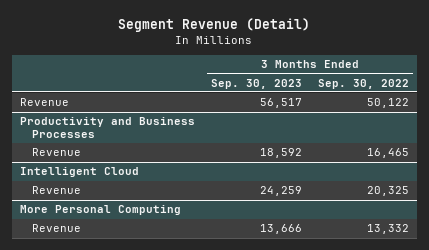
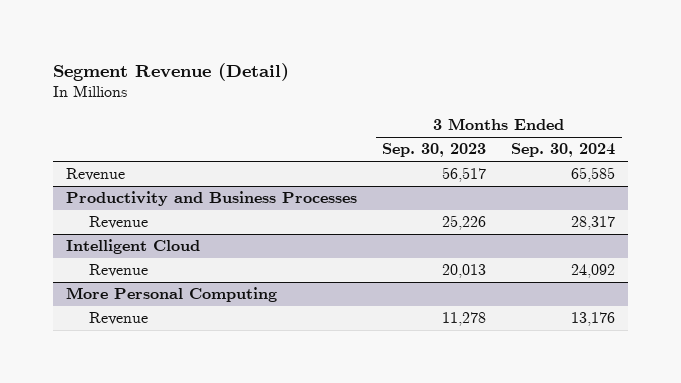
[317,78,409,89] Sep. 30, 2022 -> none
none -> [511,143,616,158] Sep. 30, 2024
[259,148,302,159] 18,592 -> [441,215,486,231] 25,226
[259,186,302,197] 24,259 -> [441,264,486,279] 20,013
[259,224,302,235] 13,666 -> [441,312,486,327] 11,278

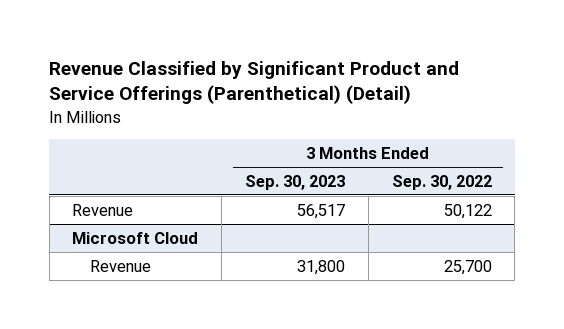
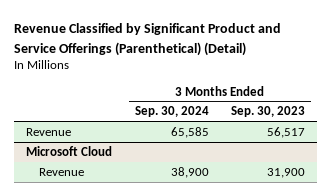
[391,174,492,190] Sep. 30, 2022 -> none
none -> [134,106,209,118] Sep. 30, 2024
[296,259,345,275] 31,800 -> [267,167,306,178] 31,900

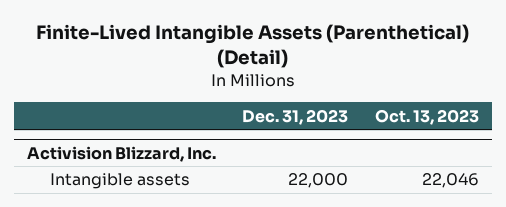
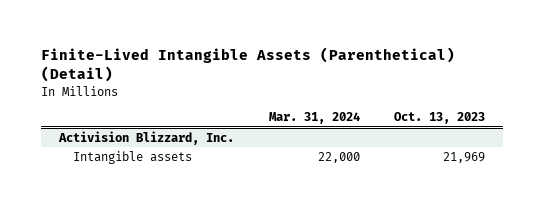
[242,108,349,125] Dec. 31, 2023 -> none
none -> [268,112,360,125] Mar. 31, 2024
[421,173,479,189] 22,046 -> [443,151,486,163] 21,969

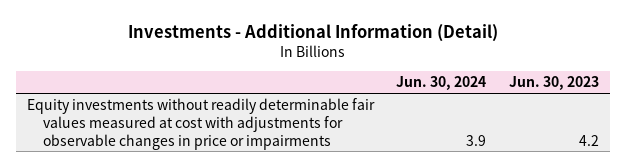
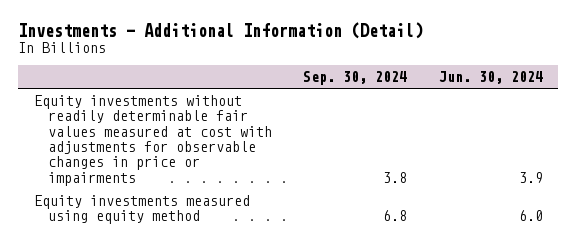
[508,76,599,91] Jun. 30, 2023 -> none
none -> [303,71,408,86] Sep. 30, 2024
none -> [34,194,251,225] Equity investments measured using equity method

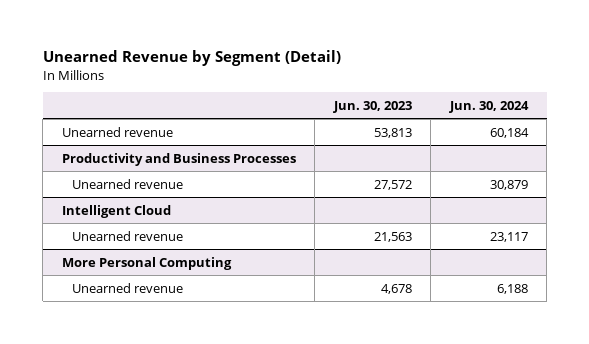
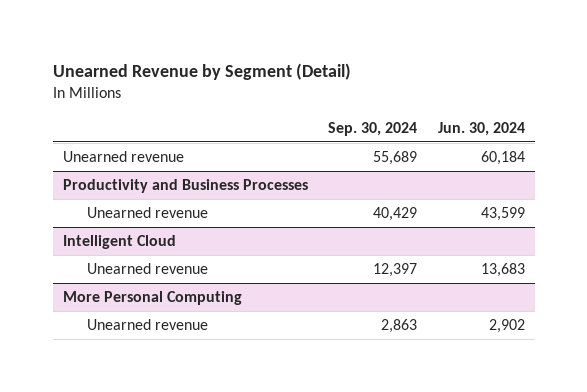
[332,100,412,113] Jun. 30, 2023 -> none
none -> [328,122,418,137] Sep. 30, 2024
[489,179,528,190] 30,879 -> [480,207,525,222] 43,599
[489,231,528,242] 23,117 -> [480,263,525,278] 13,683
[496,283,528,294] 6,188 -> [488,319,525,334] 2,902

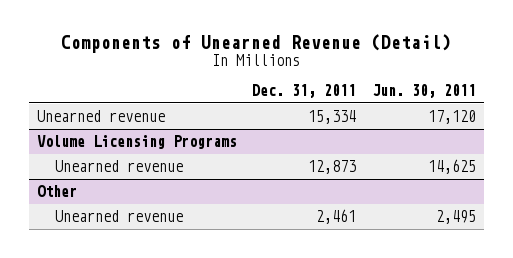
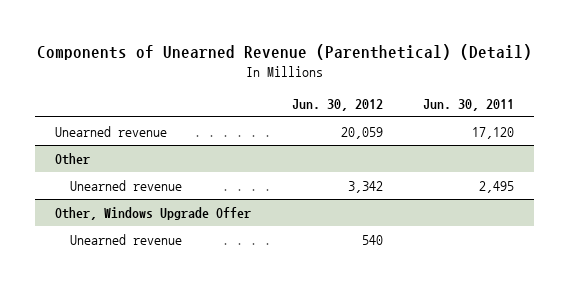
[61,33,452,53] Components of Unearned Revenue (Detail) -> [36,44,532,61] Components of Unearned Revenue (Parenthetical) (Detail)
[252,84,357,99] Dec. 31, 2011 -> none
none -> [291,99,383,112] Jun. 30, 2012
[37,135,238,150] Volume Licensing Programs -> none
[54,160,183,173] Unearned revenue -> none
none -> [55,206,252,220] Other, Windows Upgrade Offer
none -> [69,233,182,245] Unearned revenue

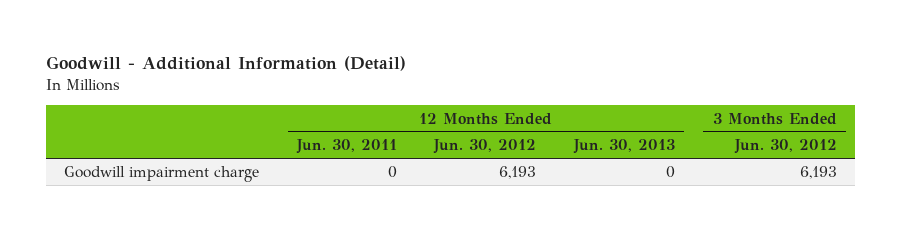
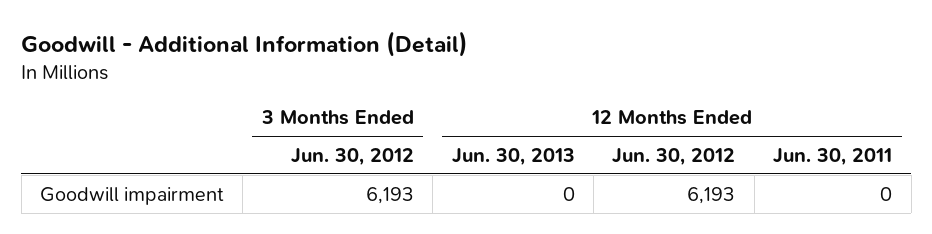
[64,166,260,183] Goodwill impairment charge -> [40,186,225,205] Goodwill impairment

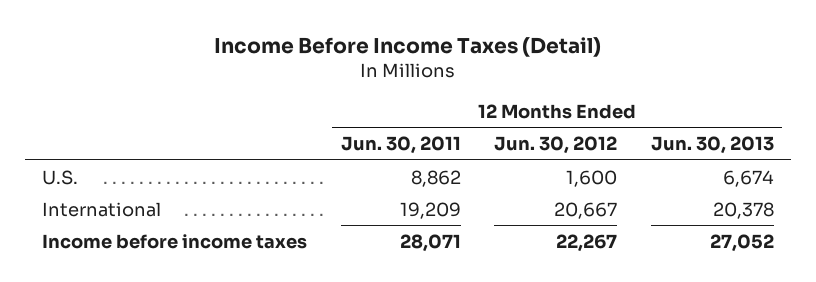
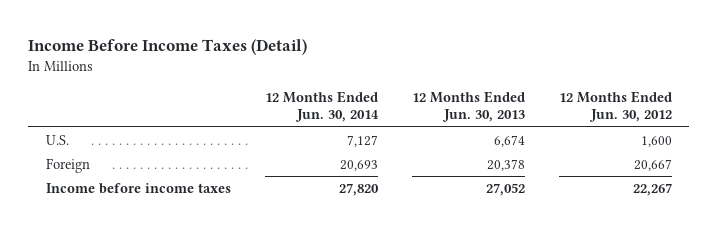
[340,136,461,155] Jun. 30, 2011 -> none
none -> [264,91,379,123] 12 Months Ended Jun. 30, 2014
[41,201,161,217] International -> [45,157,90,173] Foreign

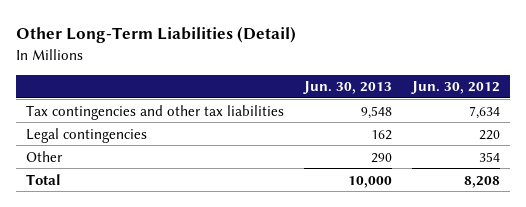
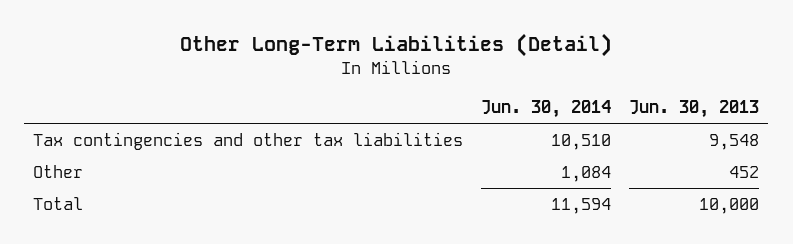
[411,81,501,95] Jun. 30, 2012 -> none
none -> [481,100,612,119] Jun. 30, 2014
[26,127,148,143] Legal contingencies -> none
[371,152,393,163] 290 -> [729,165,760,178] 452

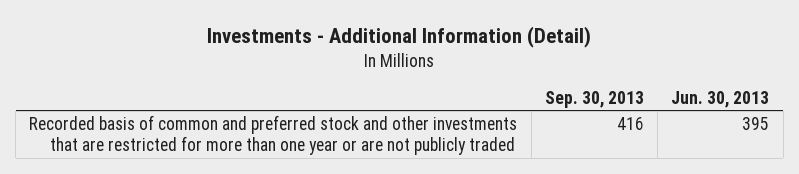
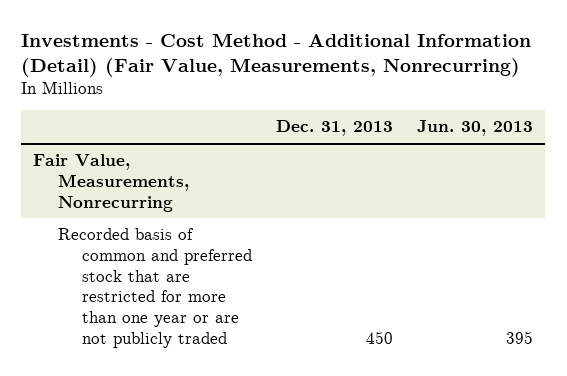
[207,26,592,49] Investments - Additional Information (Detail) -> [21,32,532,78] Investments - Cost Method - Additional Information (Detail) (Fair Value, Measurements, Nonrecurring)
[544,90,644,108] Sep. 30, 2013 -> none
none -> [276,120,394,137] Dec. 31, 2013
none -> [33,154,189,212] Fair Value, Measurements, Nonrecurring
[29,115,518,155] Recorded basis of common and preferred stock and other investments that are restricted for more than one year or are not publicly traded -> [57,228,253,348] Recorded basis of common and preferred stock that are restricted for more than one year or are not publicly traded

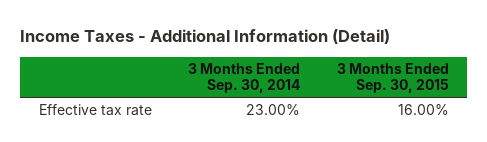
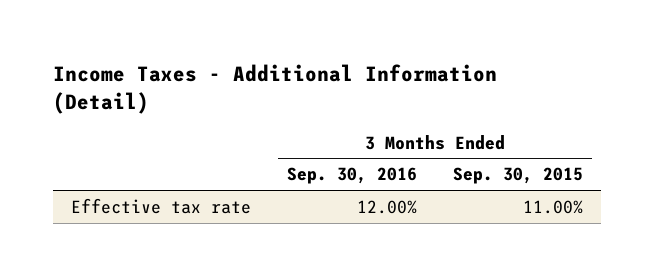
[188,62,301,94] 3 Months Ended Sep. 30, 2014 -> none
none -> [287,167,418,185] Sep. 30, 2016
[397,104,449,116] 16.00% -> [523,200,584,215] 11.00%

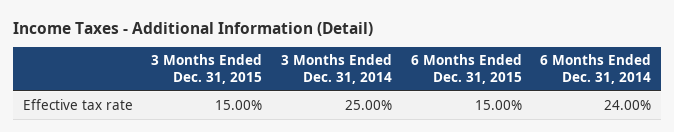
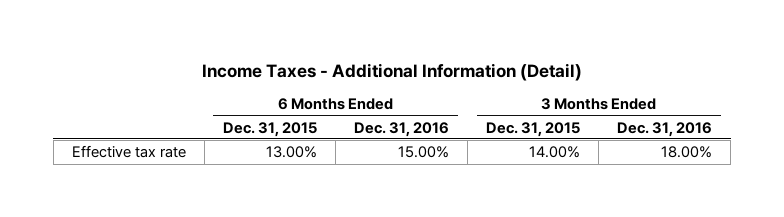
[280,54,392,85] 3 Months Ended Dec. 31, 2014 -> none
[540,54,652,85] 6 Months Ended Dec. 31, 2014 -> none
none -> [353,121,449,137] Dec. 31, 2016
none -> [616,121,712,137] Dec. 31, 2016
[215,100,263,111] 15.00% -> [528,146,580,159] 14.00%
[474,100,522,111] 15.00% -> [265,146,317,159] 13.00%

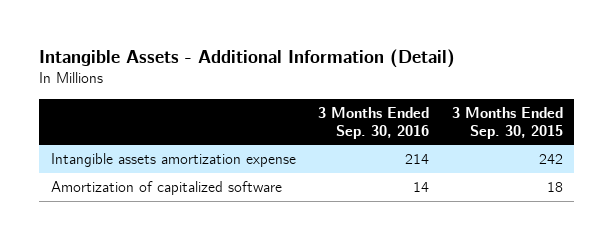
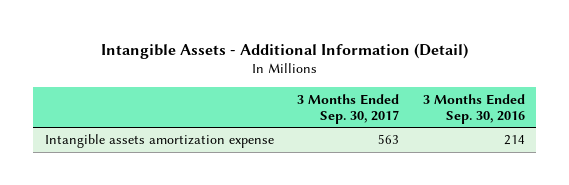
[451,106,563,139] 3 Months Ended Sep. 30, 2015 -> none
none -> [297,93,400,124] 3 Months Ended Sep. 30, 2017
[50,181,282,196] Amortization of capitalized software -> none

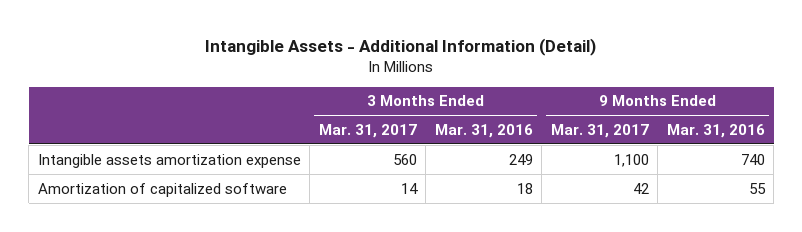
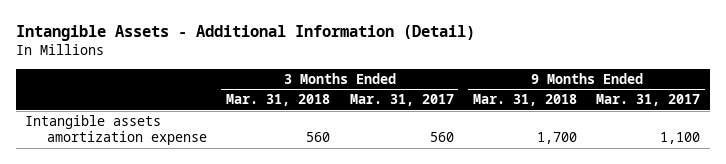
[434,123,533,138] Mar. 31, 2016 -> none
[666,123,765,138] Mar. 31, 2016 -> none
none -> [226,94,331,107] Mar. 31, 2018
none -> [472,94,577,107] Mar. 31, 2018
[37,182,287,197] Amortization of capitalized software -> none

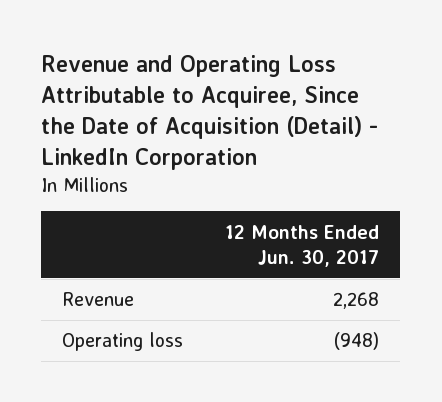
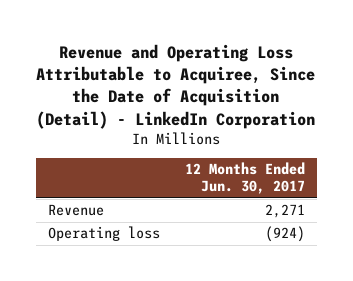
[333,292,380,310] 2,268 -> [264,204,305,219] 2,271
[334,332,380,351] (948) -> [264,226,305,243] (924)

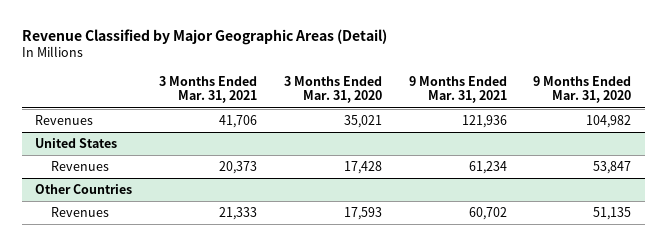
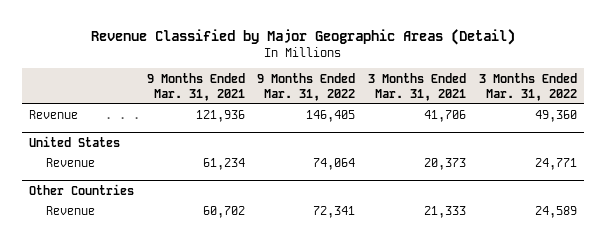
[283,75,382,104] 3 Months Ended Mar. 31, 2020 -> none
[533,75,632,104] 9 Months Ended Mar. 31, 2020 -> none
none -> [257,72,356,101] 9 Months Ended Mar. 31, 2022
none -> [479,72,578,101] 3 Months Ended Mar. 31, 2022
[35,115,94,126] Revenues -> [28,110,78,120] Revenue
[50,161,109,172] Revenues -> [46,158,96,168] Revenue
[50,207,109,218] Revenues -> [46,206,96,216] Revenue

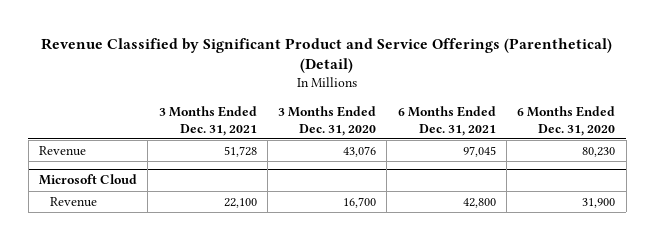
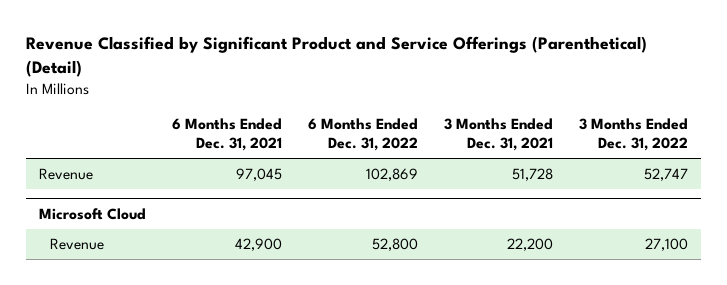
[278,105,377,136] 3 Months Ended Dec. 31, 2020 -> none
[517,105,616,136] 6 Months Ended Dec. 31, 2020 -> none
none -> [307,118,418,152] 6 Months Ended Dec. 31, 2022
none -> [579,118,689,152] 3 Months Ended Dec. 31, 2022
[223,197,257,208] 22,100 -> [507,238,554,252] 22,200
[462,197,496,208] 42,800 -> [234,238,282,252] 42,900

